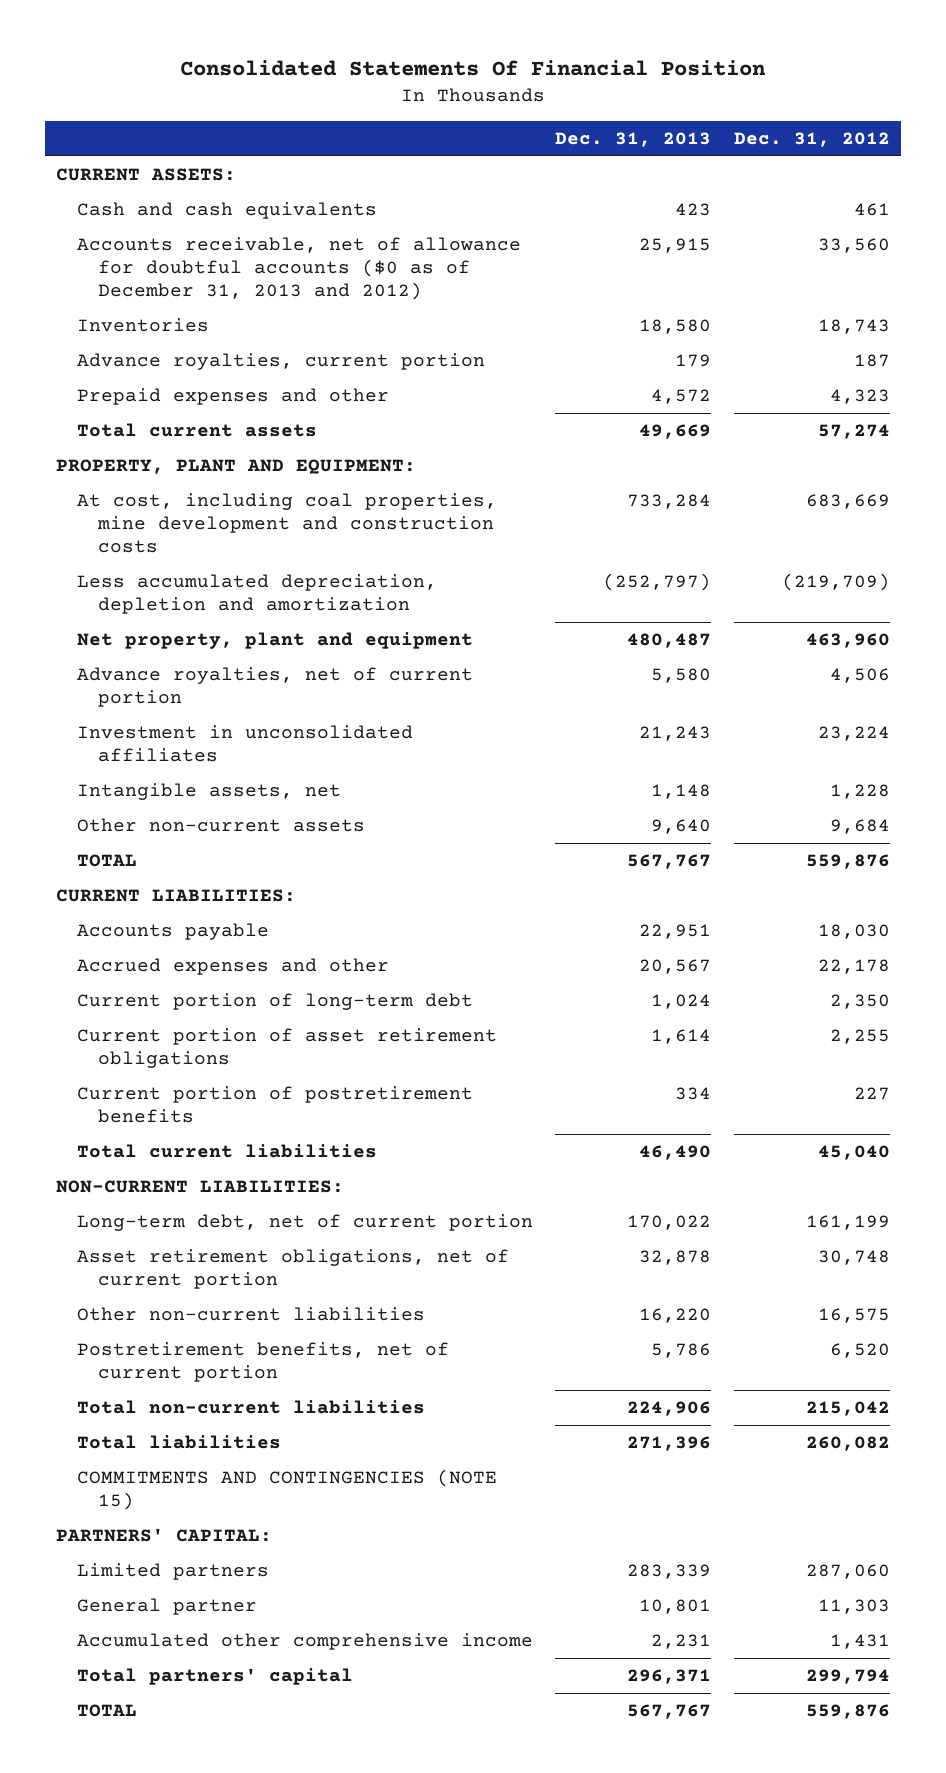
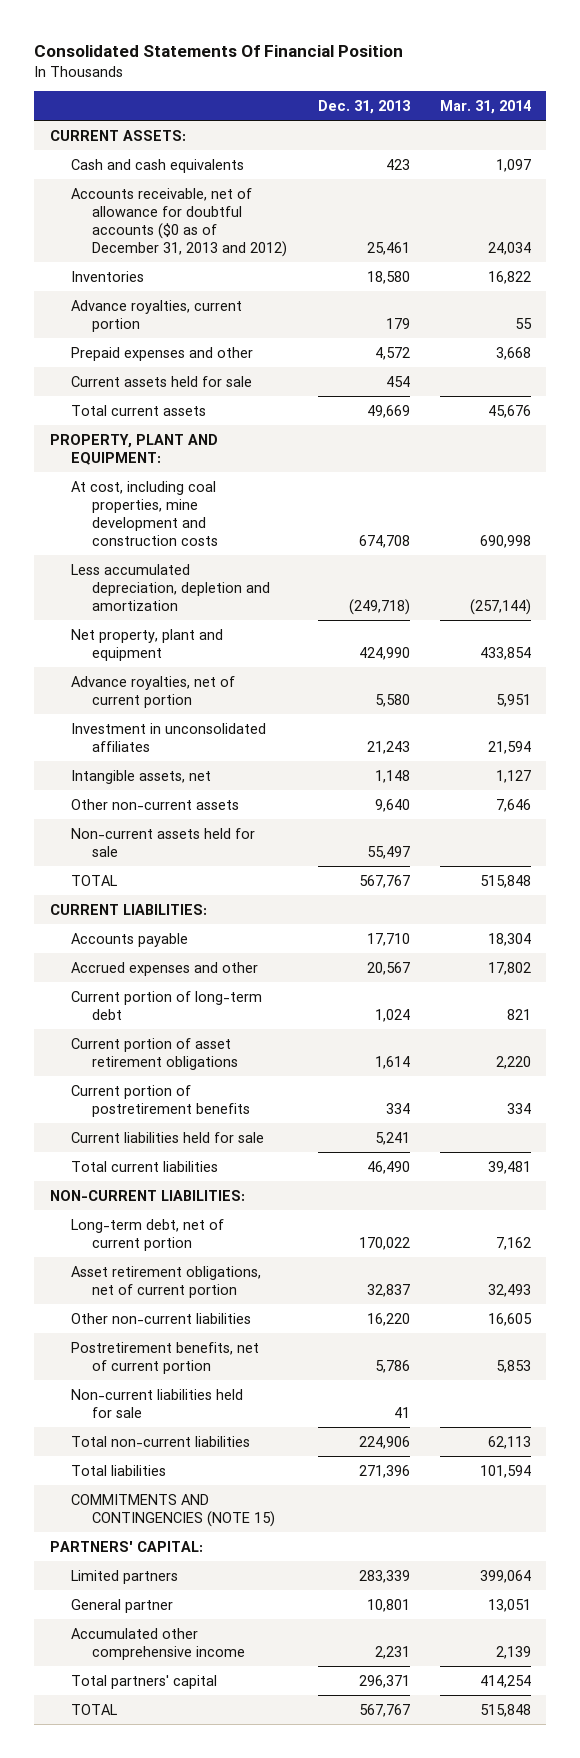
[733,131,890,147] Dec. 31, 2012 -> none
none -> [439,100,531,115] Mar. 31, 2014
[639,238,712,254] 25,915 -> [366,241,410,255] 25,461
none -> [70,375,252,387] Current assets held for sale
[627,494,712,510] 733,284 -> [358,534,410,548] 674,708
[603,573,712,592] (252,797) -> [348,598,410,615] (249,718)
[627,633,712,649] 480,487 -> [358,646,410,660] 424,990
none -> [70,827,255,857] Non-current assets held for sale
[639,924,712,940] 22,951 -> [366,932,410,946] 17,710
none -> [70,1131,264,1143] Current liabilities held for sale
[639,1250,712,1266] 32,878 -> [366,1283,410,1297] 32,837
none -> [70,1388,243,1418] Non-current liabilities held for sale

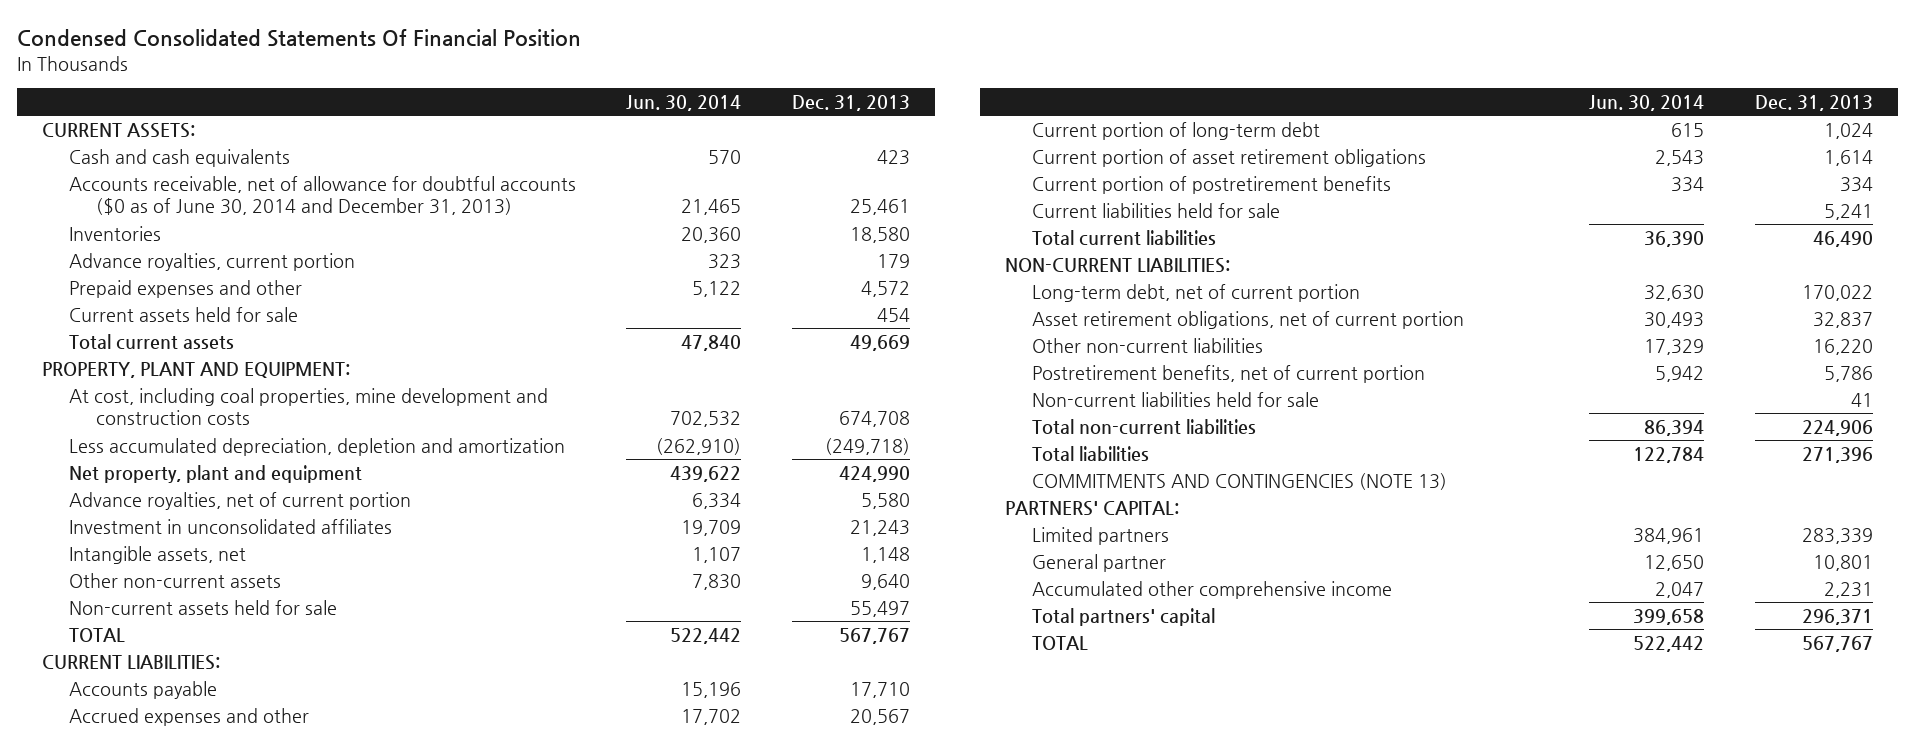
[34,45,404,58] Consolidated Statements Of Financial Position -> [17,29,582,48] Condensed Consolidated Statements Of Financial Position
[439,100,531,115] Mar. 31, 2014 -> none
none -> [626,94,742,111] Jun. 30, 2014
[70,187,288,257] Accounts receivable, net of allowance for doubtful accounts ($0 as of December 31, 2013 and 2012) -> [68,176,576,216] Accounts receivable, net of allowance for doubtful accounts ($0 as of June 30, 2014 and December 31, 2013)
[70,1493,276,1527] COMMITMENTS AND CONTINGENCIES (NOTE 15) -> [1032,473,1448,491] COMMITMENTS AND CONTINGENCIES (NOTE 13)

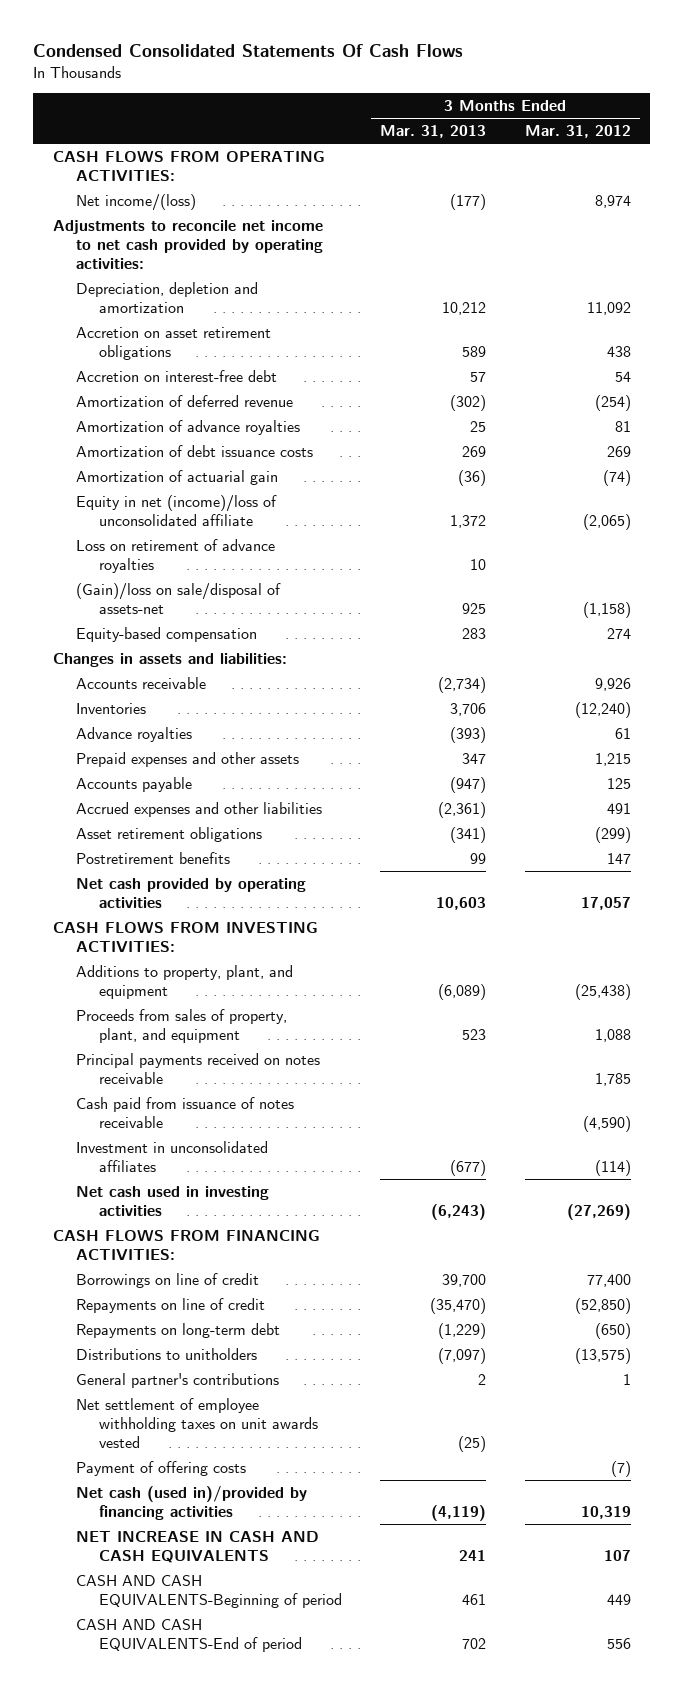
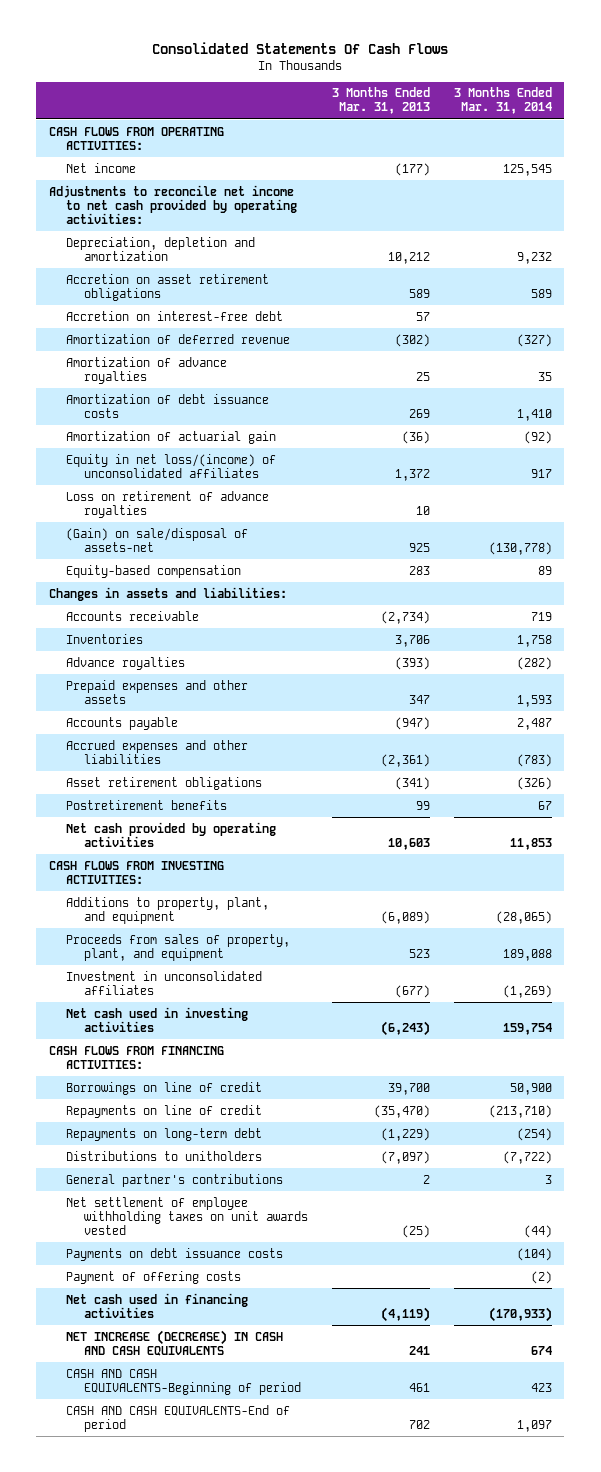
[33,44,464,58] Condensed Consolidated Statements Of Cash Flows -> [152,42,449,55] Consolidated Statements Of Cash Flows
[524,125,631,139] Mar. 31, 2012 -> none
none -> [454,87,553,115] 3 Months Ended Mar. 31, 2014
[75,193,196,211] Net income/(loss) -> [66,162,137,173] Net income
[75,494,277,526] Equity in net (income)/loss of unconsolidated affiliate -> [66,453,277,478] Equity in net loss/(income) of unconsolidated affiliates
[75,582,281,614] (Gain)/loss on sale/disposal of assets-net -> [66,527,249,552] (Gain) on sale/disposal of assets-net
[75,1052,320,1084] Principal payments received on notes receivable -> none
[75,1096,294,1128] Cash paid from issuance of notes receivable -> none
none -> [66,1247,284,1261] Payments on debt issuance costs
[75,1485,307,1520] Net cash (used in)/provided by financing activities -> [66,1292,249,1318] Net cash used in financing activities
[75,1530,319,1563] NET INCREASE IN CASH AND CASH EQUIVALENTS -> [66,1329,284,1356] NET INCREASE (DECREASE) IN CASH AND CASH EQUIVALENTS

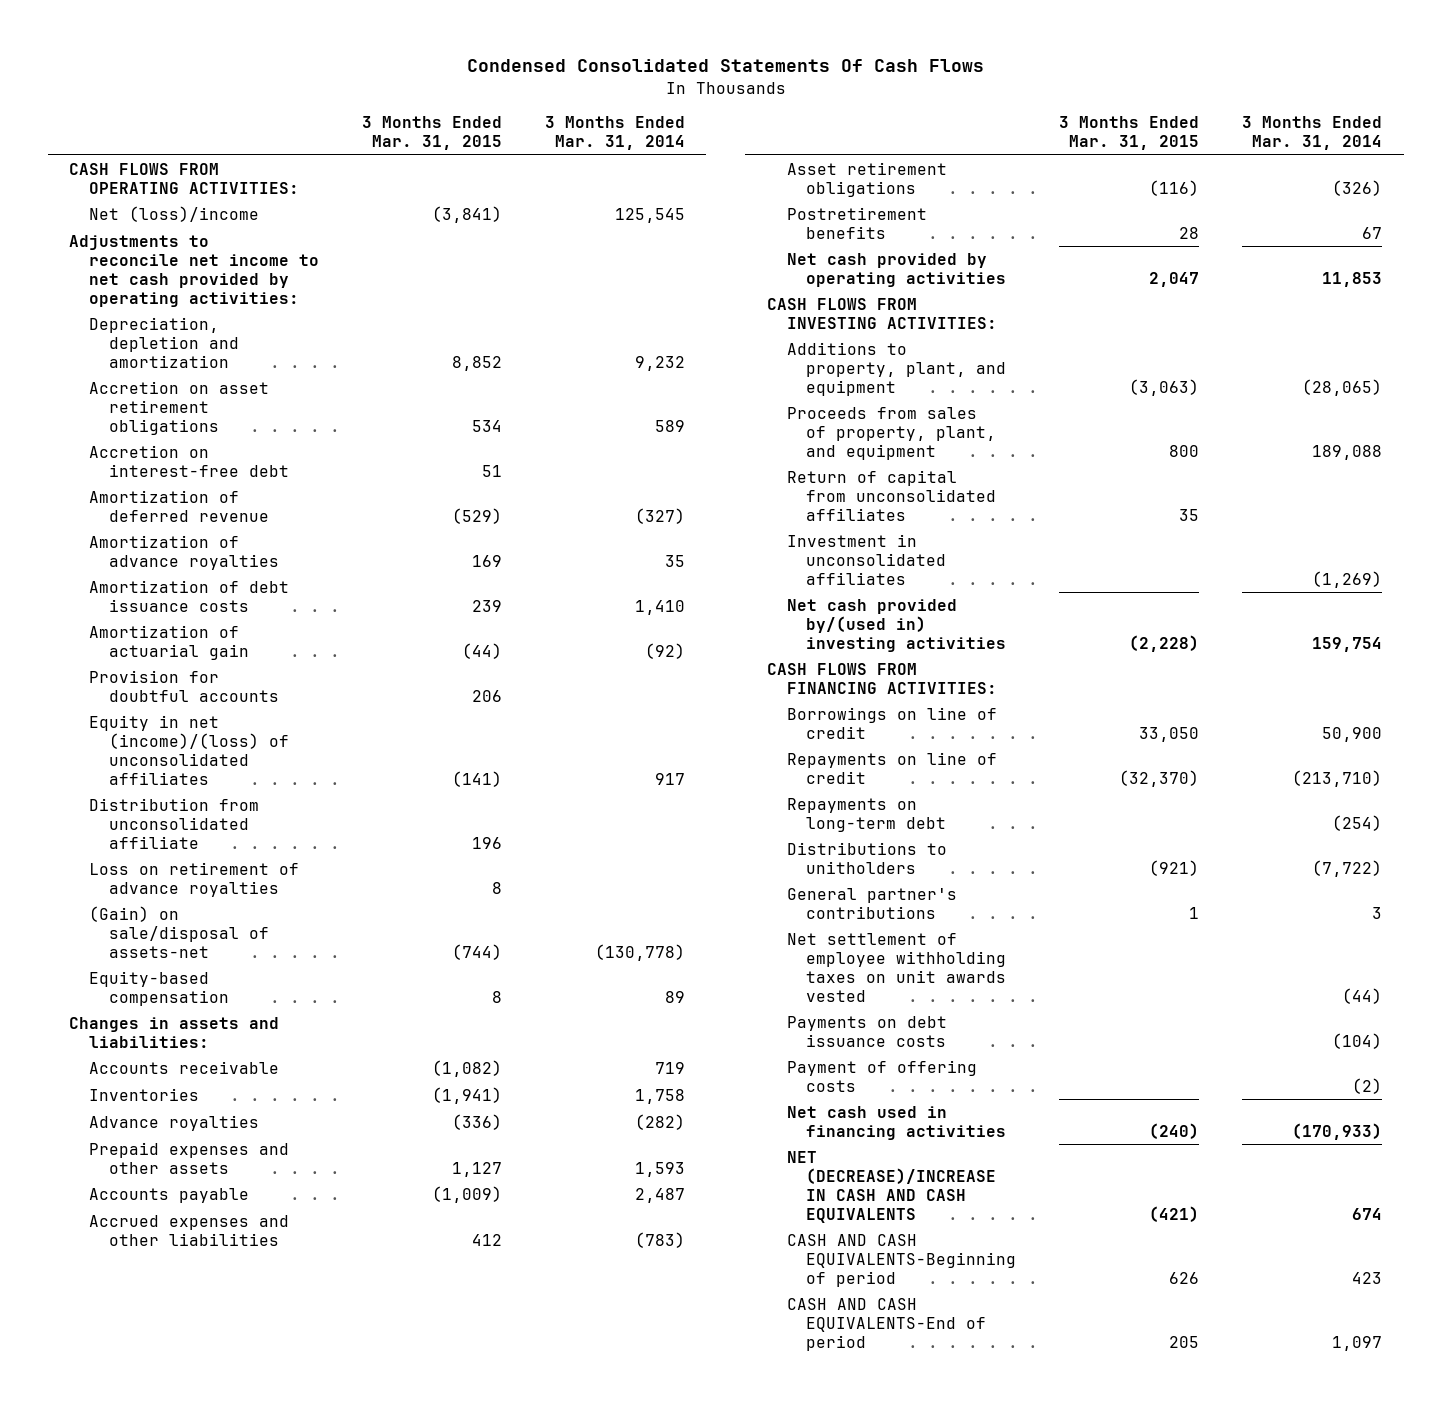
[152,42,449,55] Consolidated Statements Of Cash Flows -> [466,59,984,73] Condensed Consolidated Statements Of Cash Flows
[332,87,431,115] 3 Months Ended Mar. 31, 2013 -> none
none -> [361,116,502,151] 3 Months Ended Mar. 31, 2015
[66,162,137,173] Net income -> [88,206,259,223] Net (loss)/income
none -> [88,670,279,702] Provision for doubtful accounts
[66,453,277,478] Equity in net loss/(income) of unconsolidated affiliates -> [88,715,289,785] Equity in net (income)/(loss) of unconsolidated affiliates
none -> [88,798,259,849] Distribution from unconsolidated affiliate
none -> [786,470,997,521] Return of capital from unconsolidated affiliates
[66,1006,249,1032] Net cash used in investing activities -> [786,599,1007,652] Net cash provided by/(used in) investing activities
[66,1329,284,1356] NET INCREASE (DECREASE) IN CASH AND CASH EQUIVALENTS -> [786,1151,997,1223] NET (DECREASE)/INCREASE IN CASH AND CASH EQUIVALENTS

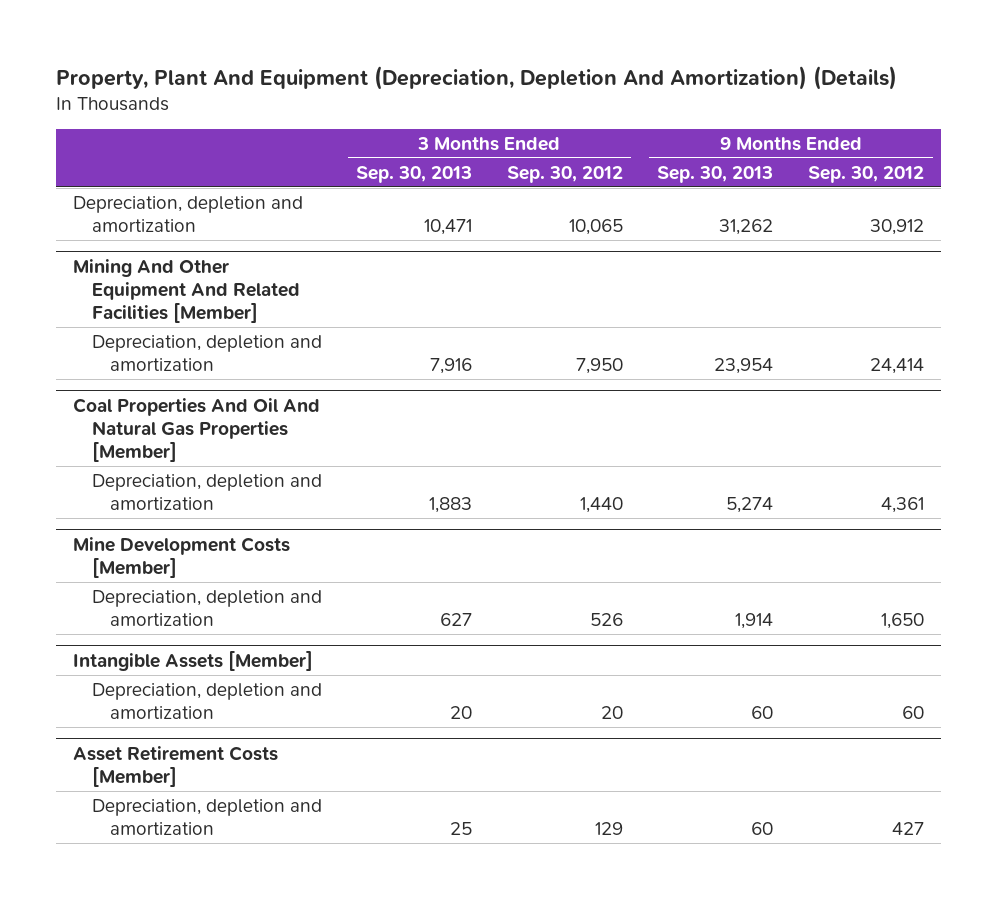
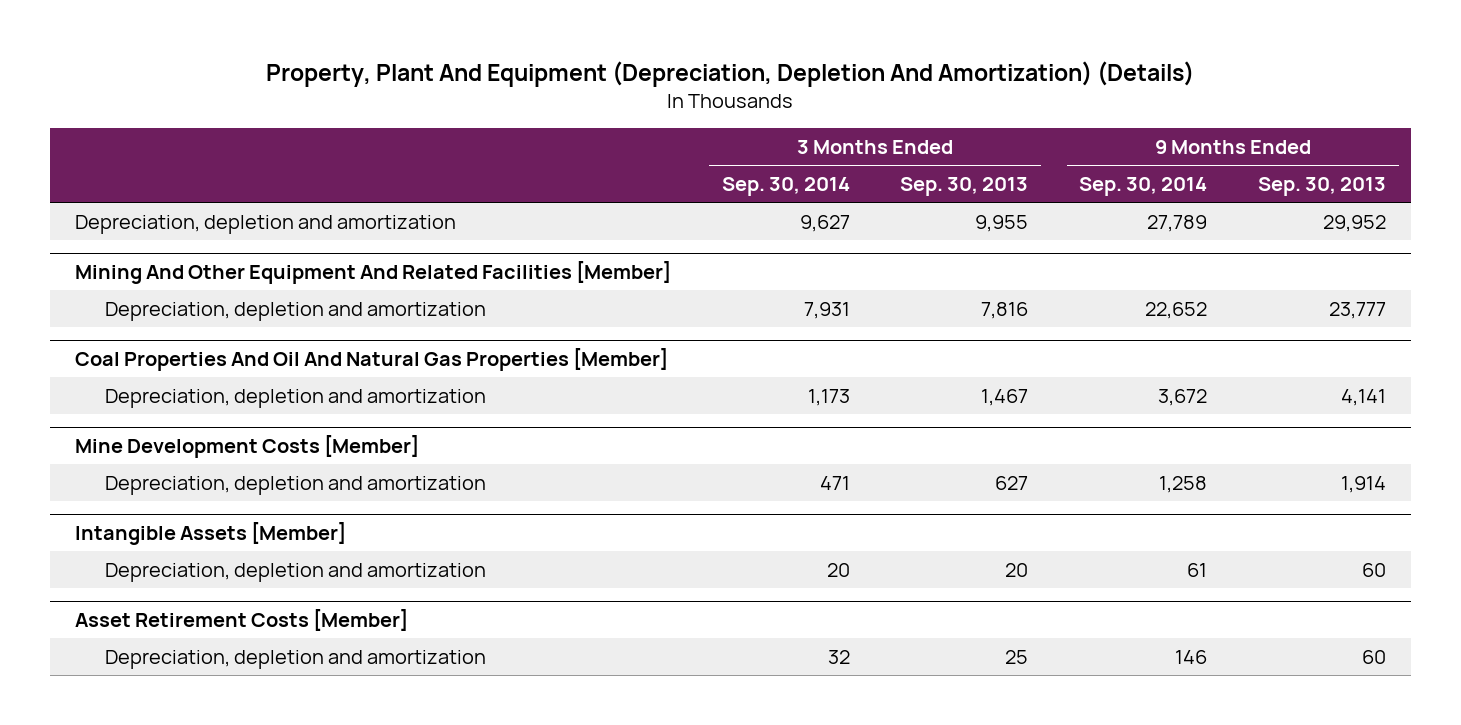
[506,165,623,183] Sep. 30, 2012 -> none
[807,165,924,183] Sep. 30, 2012 -> none
none -> [721,177,850,197] Sep. 30, 2014
none -> [1079,177,1208,197] Sep. 30, 2014
[424,219,473,236] 10,471 -> [975,214,1029,232] 9,955
[719,219,774,236] 31,262 -> [1322,214,1386,232] 29,952
[430,358,473,375] 7,916 -> [981,301,1029,319] 7,816
[714,358,774,375] 23,954 -> [1328,301,1386,319] 23,777
[429,497,473,514] 1,883 -> [981,388,1029,406] 1,467
[726,497,774,514] 5,274 -> [1340,388,1386,406] 4,141

